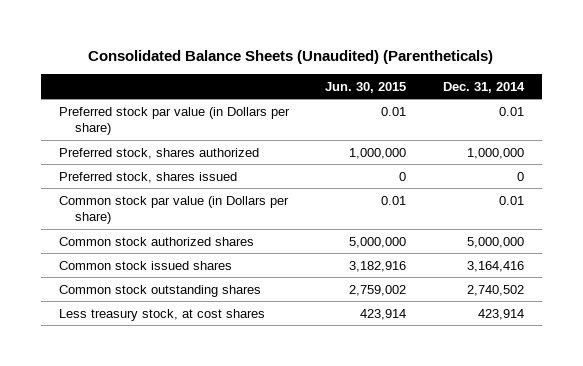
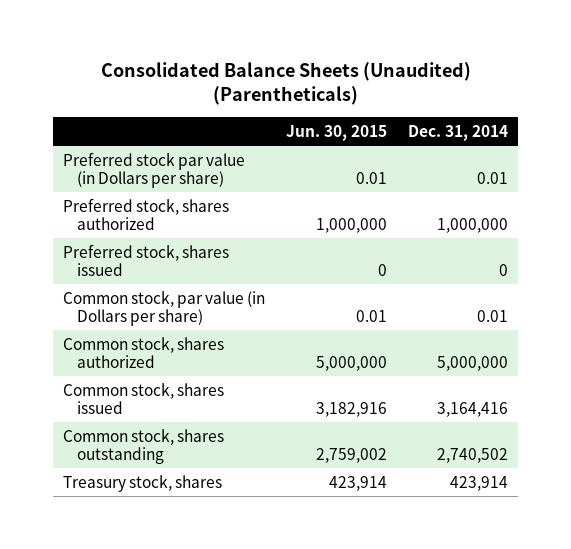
[58,195,289,225] Common stock par value (in Dollars per share) -> [63,290,266,327] Common stock, par value (in Dollars per share)
[58,236,254,246] Common stock authorized shares -> [63,336,225,369] Common stock, shares authorized
[58,260,232,270] Common stock issued shares -> [63,382,225,415] Common stock, shares issued
[58,284,261,297] Common stock outstanding shares -> [63,428,225,465] Common stock, shares outstanding
[58,308,265,321] Less treasury stock, at cost shares -> [63,474,223,492] Treasury stock, shares

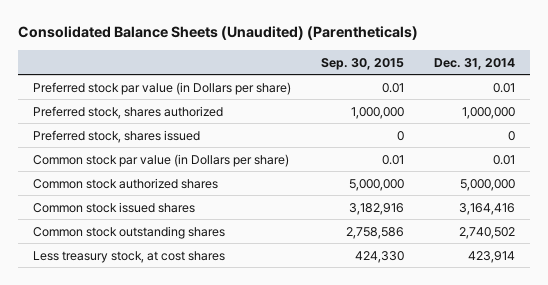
[286,124,388,141] Jun. 30, 2015 -> none
none -> [321,57,405,70] Sep. 30, 2015
[63,290,266,327] Common stock, par value (in Dollars per share) -> [33,153,290,167] Common stock par value (in Dollars per share)
[63,336,225,369] Common stock, shares authorized -> [33,177,219,189] Common stock authorized shares
[63,382,225,415] Common stock, shares issued -> [33,201,196,213] Common stock issued shares
[63,428,225,465] Common stock, shares outstanding -> [33,225,226,239] Common stock outstanding shares
[63,474,223,492] Treasury stock, shares -> [33,250,226,263] Less treasury stock, at cost shares

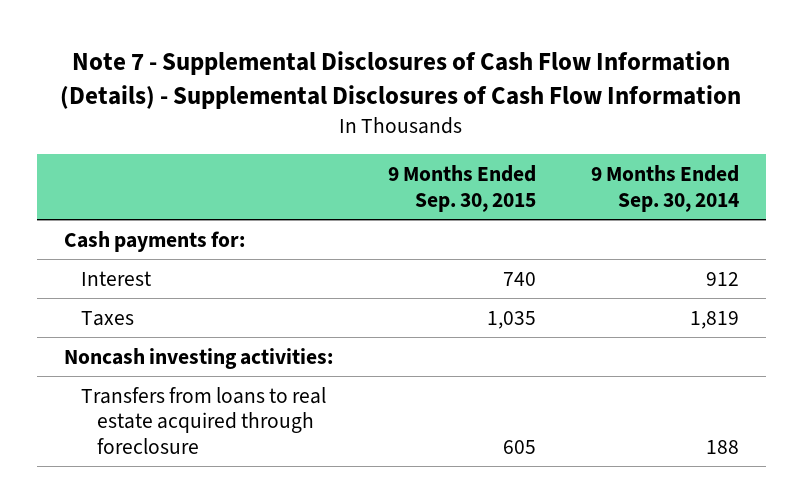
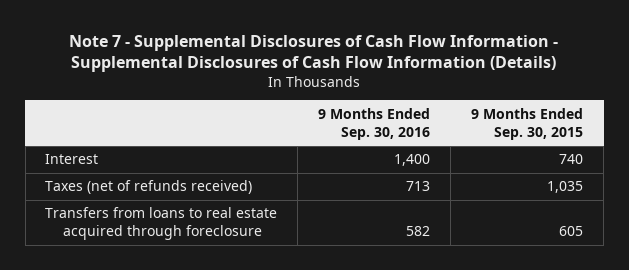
[60,51,742,109] Note 7 - Supplemental Disclosures of Cash Flow Information (Details) - Supplemental Disclosures of Cash Flow Information -> [69,34,559,72] Note 7 - Supplemental Disclosures of Cash Flow Information - Supplemental Disclosures of Cash Flow Information (Details)
[590,165,739,212] 9 Months Ended Sep. 30, 2014 -> none
none -> [318,107,431,140] 9 Months Ended Sep. 30, 2016
[64,230,246,252] Cash payments for: -> none
[64,347,334,369] Noncash investing activities: -> none
[80,310,134,326] Taxes -> [45,180,253,195] Taxes (net of refunds received)

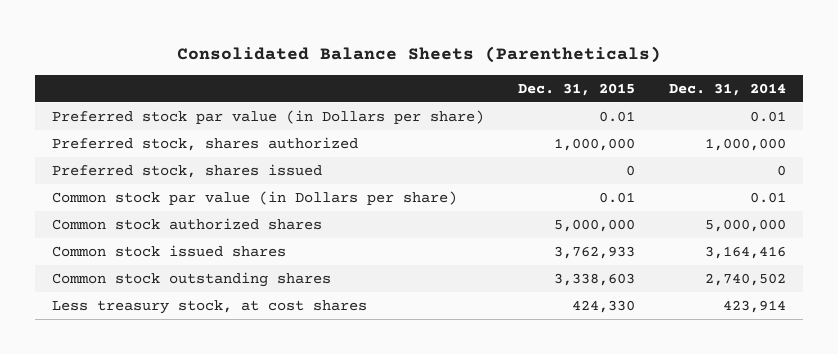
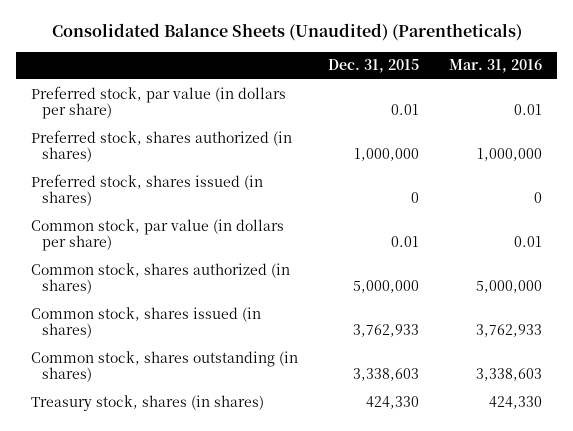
[177,46,662,64] Consolidated Balance Sheets (Parentheticals) -> [51,23,522,42] Consolidated Balance Sheets (Unaudited) (Parentheticals)
[668,82,786,96] Dec. 31, 2014 -> none
none -> [449,59,543,74] Mar. 31, 2016
[52,109,485,124] Preferred stock par value (in Dollars per share) -> [30,85,286,120] Preferred stock, par value (in dollars per share)
[52,136,359,151] Preferred stock, shares authorized -> [30,129,292,163] Preferred stock, shares authorized (in shares)
[52,163,323,178] Preferred stock, shares issued -> [30,173,263,207] Preferred stock, shares issued (in shares)
[52,190,458,205] Common stock par value (in Dollars per share) -> [30,218,284,252] Common stock, par value (in dollars per share)
[52,217,323,230] Common stock authorized shares -> [30,262,290,295] Common stock, shares authorized (in shares)
[52,244,287,257] Common stock issued shares -> [30,306,261,339] Common stock, shares issued (in shares)
[52,271,332,287] Common stock outstanding shares -> [30,350,298,383] Common stock, shares outstanding (in shares)
[52,299,368,314] Less treasury stock, at cost shares -> [30,394,264,411] Treasury stock, shares (in shares)

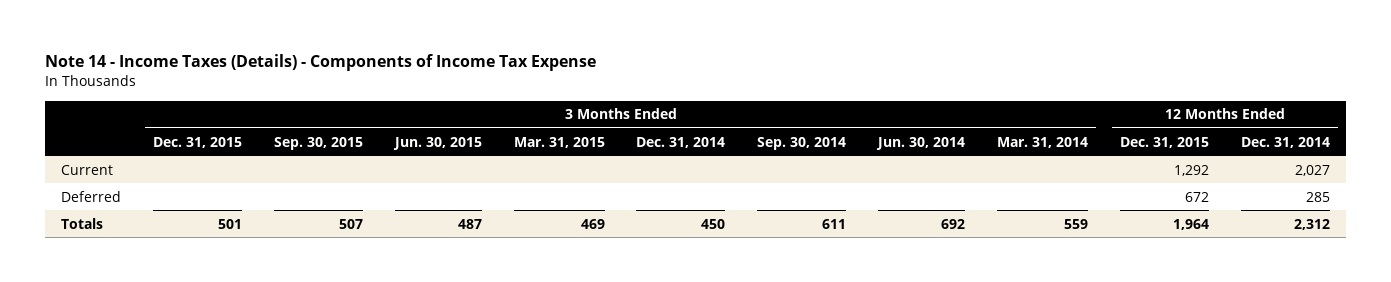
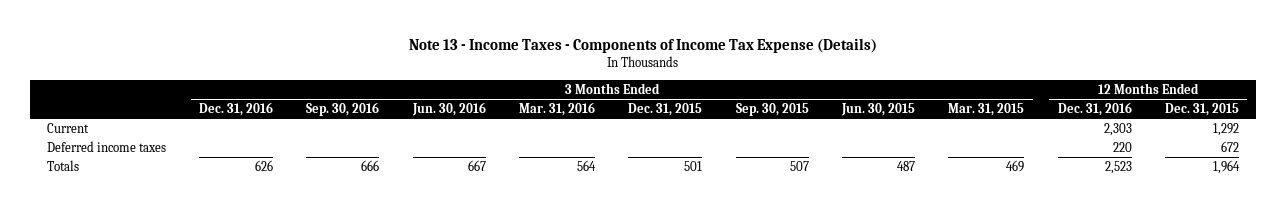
[45,54,597,72] Note 14 - Income Taxes (Details) - Components of Income Tax Expense -> [408,37,877,53] Note 13 - Income Taxes - Components of Income Tax Expense (Details)
[636,136,726,148] Dec. 31, 2014 -> none
[757,136,847,150] Sep. 30, 2014 -> none
[876,136,966,150] Jun. 30, 2014 -> none
[996,136,1088,148] Mar. 31, 2014 -> none
[1240,136,1330,148] Dec. 31, 2014 -> none
none -> [199,102,274,117] Dec. 31, 2016
none -> [306,102,380,117] Sep. 30, 2016
none -> [411,102,486,117] Jun. 30, 2016
none -> [519,102,596,117] Mar. 31, 2016
none -> [1057,102,1132,117] Dec. 31, 2016
[61,190,122,202] Deferred -> [46,140,166,152] Deferred income taxes

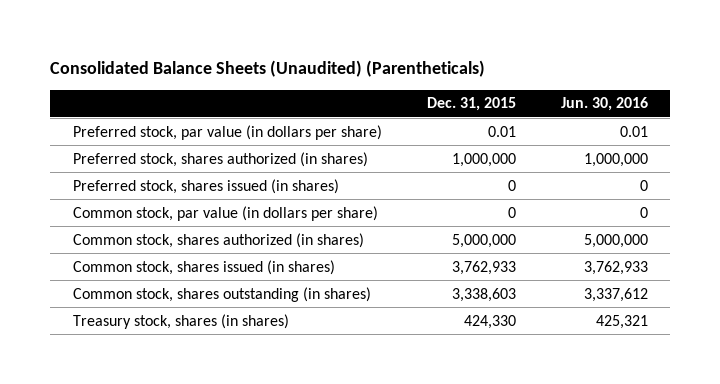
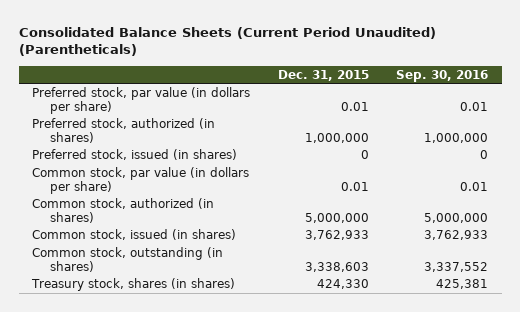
[50,60,486,78] Consolidated Balance Sheets (Unaudited) (Parentheticals) -> [18,26,436,57] Consolidated Balance Sheets (Current Period Unaudited) (Parentheticals)
[560,97,648,112] Jun. 30, 2016 -> none
none -> [395,69,488,82] Sep. 30, 2016
[72,151,368,167] Preferred stock, shares authorized (in shares) -> [32,117,216,143] Preferred stock, authorized (in shares)
[72,178,339,194] Preferred stock, shares issued (in shares) -> [32,148,238,160] Preferred stock, issued (in shares)
[507,206,516,218] 0 -> [340,181,369,191] 0.01
[72,232,364,248] Common stock, shares authorized (in shares) -> [32,197,215,223] Common stock, authorized (in shares)
[72,259,335,275] Common stock, shares issued (in shares) -> [32,228,237,240] Common stock, issued (in shares)
[72,286,371,302] Common stock, shares outstanding (in shares) -> [32,246,224,272] Common stock, outstanding (in shares)

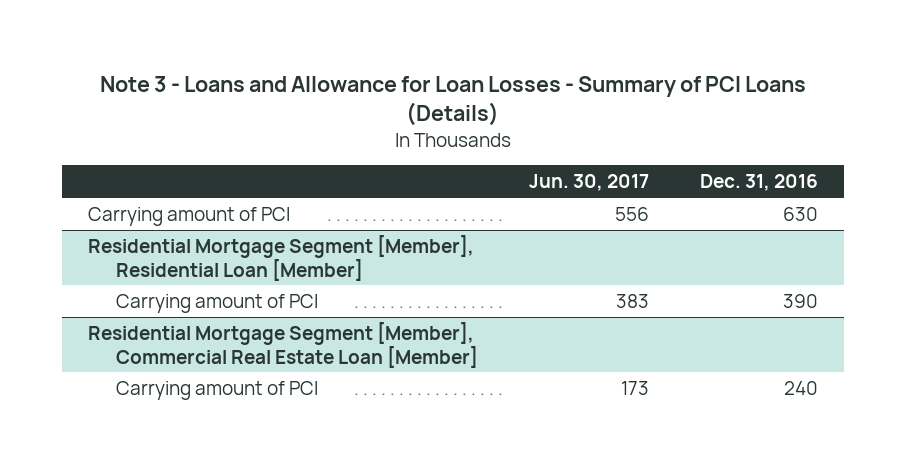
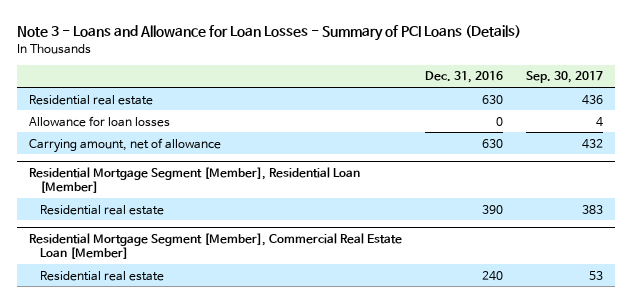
[529,174,650,192] Jun. 30, 2017 -> none
none -> [526,71,604,84] Sep. 30, 2017
[87,206,290,226] Carrying amount of PCI -> [28,94,153,105] Residential real estate
none -> [28,115,170,127] Allowance for loan losses
none -> [28,137,221,153] Carrying amount, net of allowance
[115,293,318,313] Carrying amount of PCI -> [40,204,165,215] Residential real estate
[115,380,318,400] Carrying amount of PCI -> [40,270,165,281] Residential real estate

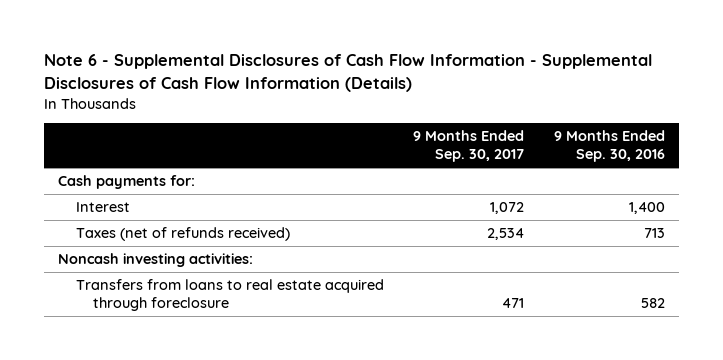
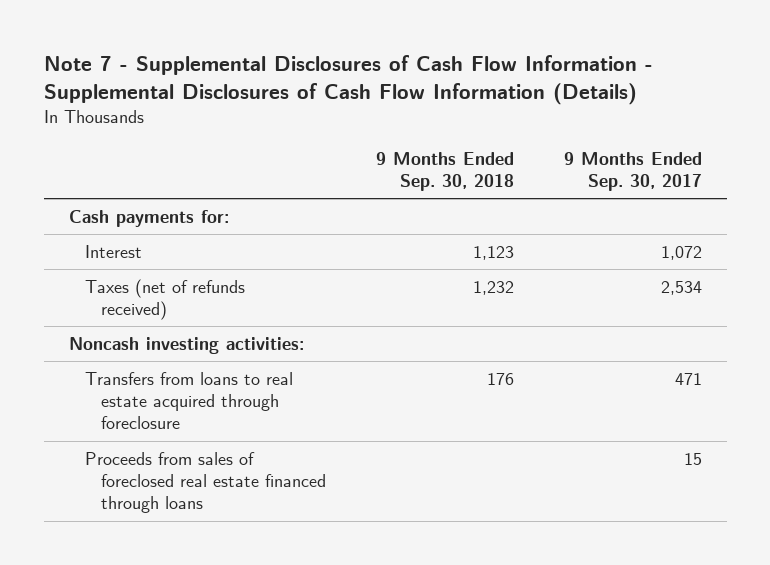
[43,54,652,92] Note 6 - Supplemental Disclosures of Cash Flow Information - Supplemental Disclosures of Cash Flow Information (Details) -> [43,55,653,106] Note 7 - Supplemental Disclosures of Cash Flow Information - Supplemental Disclosures of Cash Flow Information (Details)
[553,130,665,163] 9 Months Ended Sep. 30, 2016 -> none
none -> [375,151,514,192] 9 Months Ended Sep. 30, 2018
none -> [84,451,326,514] Proceeds from sales of foreclosed real estate financed through loans

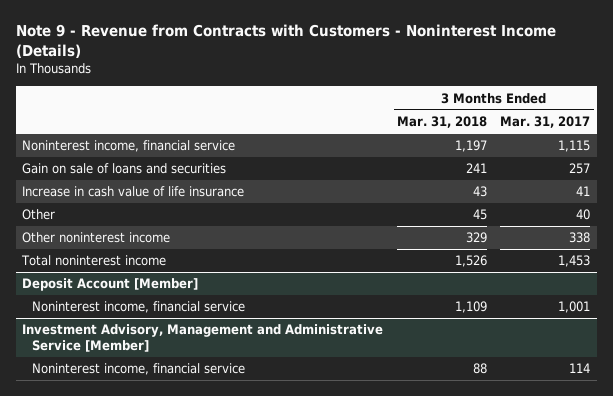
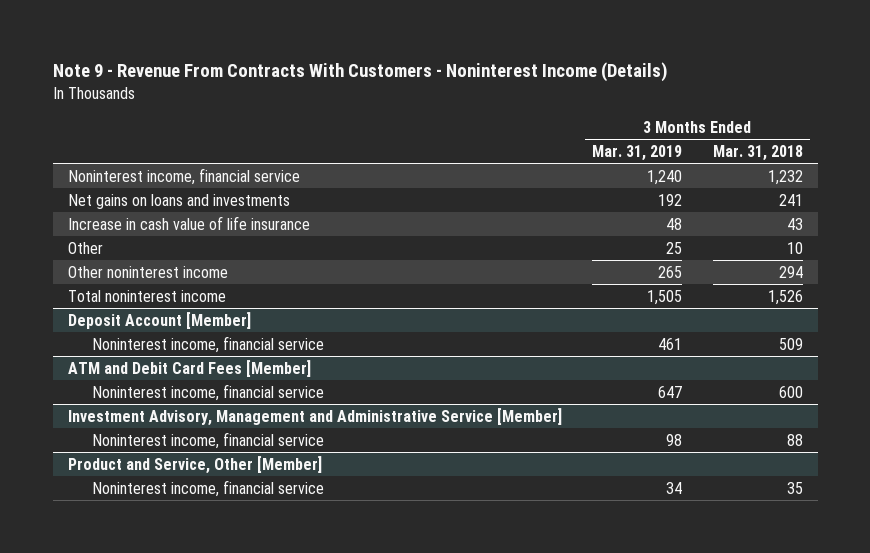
[15,23,556,58] Note 9 - Revenue from Contracts with Customers - Noninterest Income (Details) -> [52,62,668,83] Note 9 - Revenue From Contracts With Customers - Noninterest Income (Details)
[500,116,591,129] Mar. 31, 2017 -> none
none -> [592,144,683,161] Mar. 31, 2019
[454,140,487,153] 1,197 -> [767,169,803,185] 1,232
[22,163,227,175] Gain on sale of loans and securities -> [67,193,290,209] Net gains on loans and investments
[472,209,487,221] 45 -> [786,241,803,254] 10
[465,232,487,244] 329 -> [778,265,803,278] 294
[454,301,487,314] 1,109 -> [778,337,803,350] 509
none -> [67,359,311,377] ATM and Debit Card Fees [Member]
none -> [91,383,324,401] Noninterest income, financial service
none -> [67,455,322,474] Product and Service, Other [Member]
none -> [91,479,324,497] Noninterest income, financial service

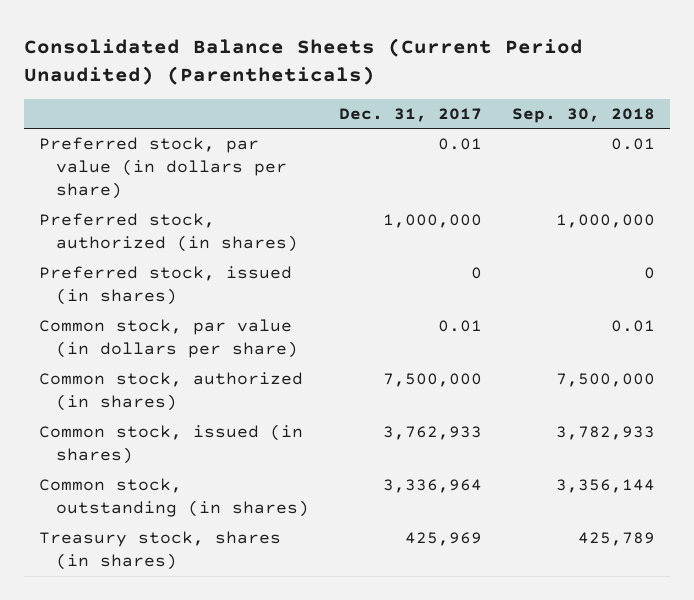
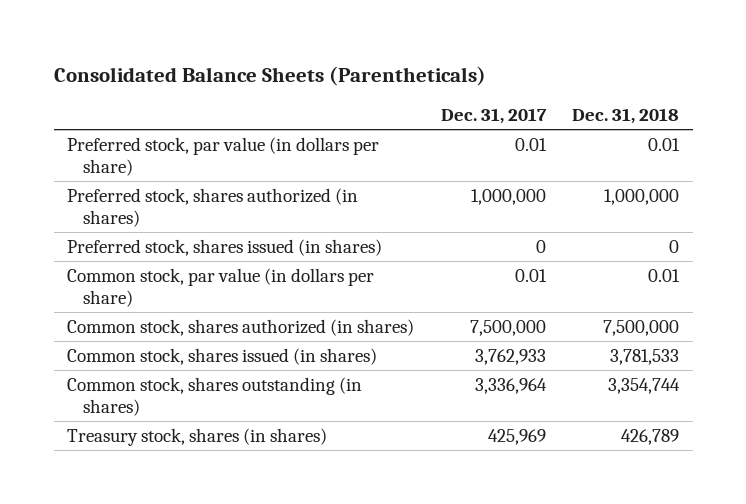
[24,37,584,85] Consolidated Balance Sheets (Current Period Unaudited) (Parentheticals) -> [53,66,486,87] Consolidated Balance Sheets (Parentheticals)
[512,107,656,123] Sep. 30, 2018 -> none
none -> [572,108,680,125] Dec. 31, 2018
[39,213,299,253] Preferred stock, authorized (in shares) -> [67,187,359,228] Preferred stock, shares authorized (in shares)
[39,266,293,306] Preferred stock, issued (in shares) -> [67,238,383,256] Preferred stock, shares issued (in shares)
[39,372,304,412] Common stock, authorized (in shares) -> [67,318,415,336] Common stock, shares authorized (in shares)
[39,424,304,465] Common stock, issued (in shares) -> [67,347,378,365] Common stock, shares issued (in shares)
[39,478,310,518] Common stock, outstanding (in shares) -> [67,376,363,417] Common stock, shares outstanding (in shares)

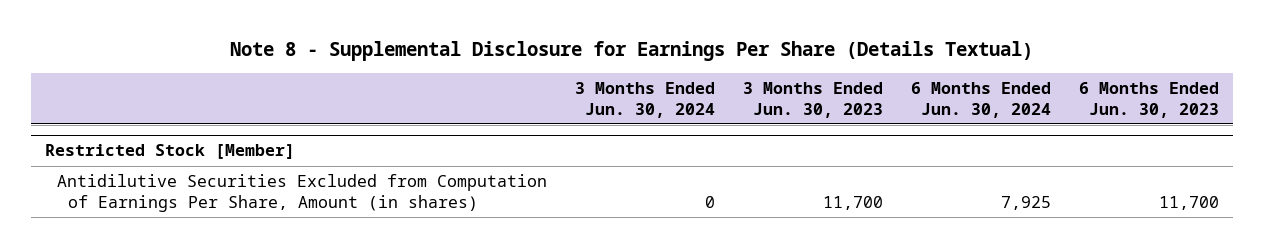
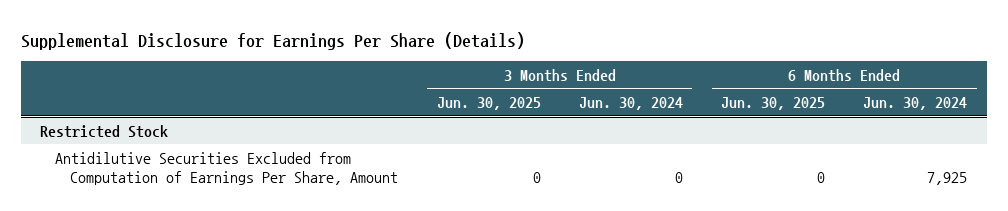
[230,41,1034,62] Note 8 - Supplemental Disclosure for Earnings Per Share (Details Textual) -> [21,31,526,50] Supplemental Disclosure for Earnings Per Share (Details)
[742,82,883,118] 3 Months Ended Jun. 30, 2023 -> none
[1079,82,1220,118] 6 Months Ended Jun. 30, 2023 -> none
none -> [436,97,541,111] Jun. 30, 2025
none -> [721,97,826,111] Jun. 30, 2025
[44,144,295,160] Restricted Stock [Member] -> [40,124,169,138] Restricted Stock
[56,174,547,212] Antidilutive Securities Excluded from Computation of Earnings Per Share, Amount (in shares) -> [55,151,399,185] Antidilutive Securities Excluded from Computation of Earnings Per Share, Amount

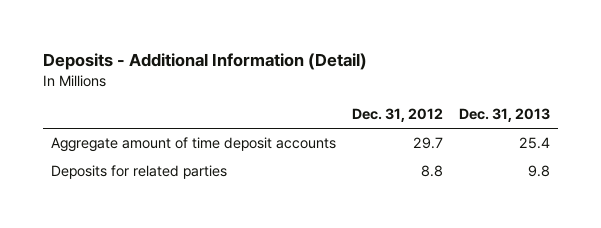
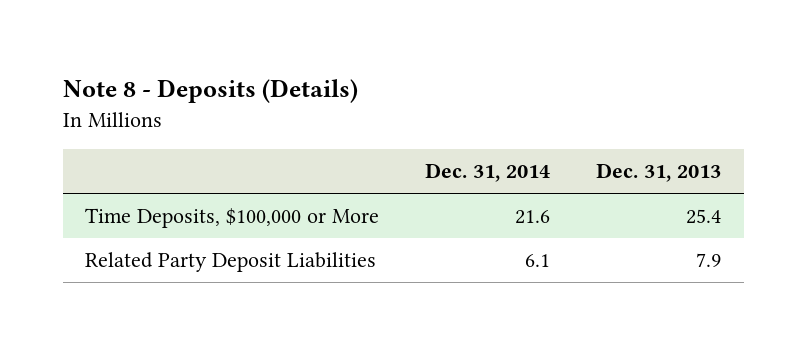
[43,52,368,70] Deposits - Additional Information (Detail) -> [62,78,358,103] Note 8 - Deposits (Details)
[352,108,444,123] Dec. 31, 2012 -> none
none -> [425,163,551,183] Dec. 31, 2014
[51,137,337,153] Aggregate amount of time deposit accounts -> [85,208,380,229] Time Deposits, $100,000 or More
[51,165,228,180] Deposits for related parties -> [85,252,377,273] Related Party Deposit Liabilities
[527,165,550,178] 9.8 -> [696,253,722,268] 7.9

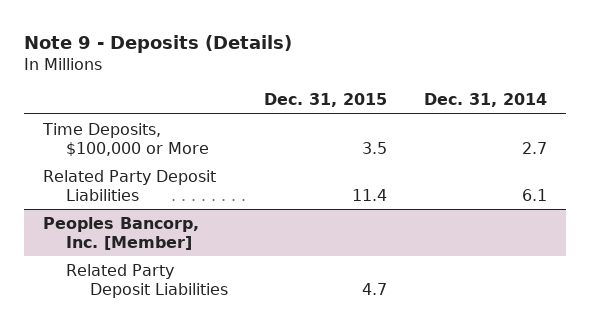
[62,78,358,103] Note 8 - Deposits (Details) -> [24,34,293,53] Note 9 - Deposits (Details)
[596,163,722,183] Dec. 31, 2013 -> none
none -> [264,93,388,108] Dec. 31, 2015
[515,210,551,225] 21.6 -> [522,141,548,154] 2.7
none -> [42,216,199,250] Peoples Bancorp, Inc. [Member]
none -> [66,263,228,298] Related Party Deposit Liabilities

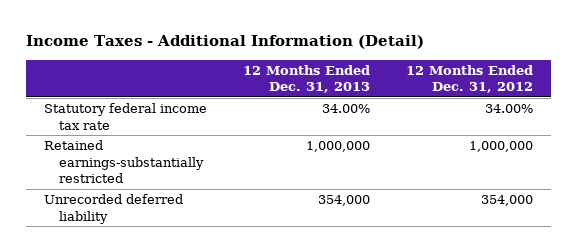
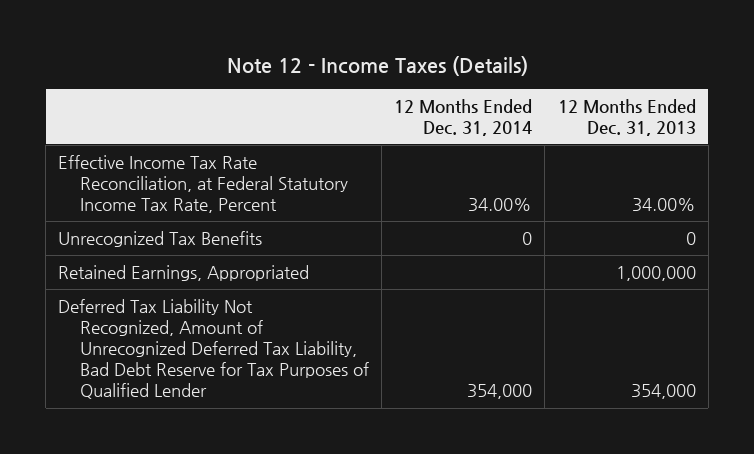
[25,35,424,50] Income Taxes - Additional Information (Detail) -> [226,55,528,76] Note 12 - Income Taxes (Details)
[405,64,533,94] 12 Months Ended Dec. 31, 2012 -> none
none -> [394,98,533,136] 12 Months Ended Dec. 31, 2014
[43,103,207,130] Statutory federal income tax rate -> [58,154,349,214] Effective Income Tax Rate Reconciliation, at Federal Statutory Income Tax Rate, Percent
none -> [58,230,263,247] Unrecognized Tax Benefits
[43,140,205,183] Retained earnings-substantially restricted -> [58,264,310,281] Retained Earnings, Appropriated
[43,194,183,224] Unrecorded deferred liability -> [58,298,370,400] Deferred Tax Liability Not Recognized, Amount of Unrecognized Deferred Tax Liability, Bad Debt Reserve for Tax Purposes of Qualified Lender

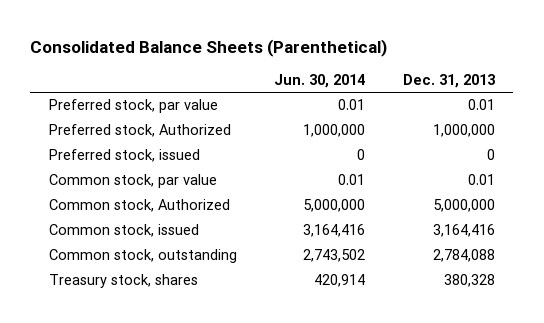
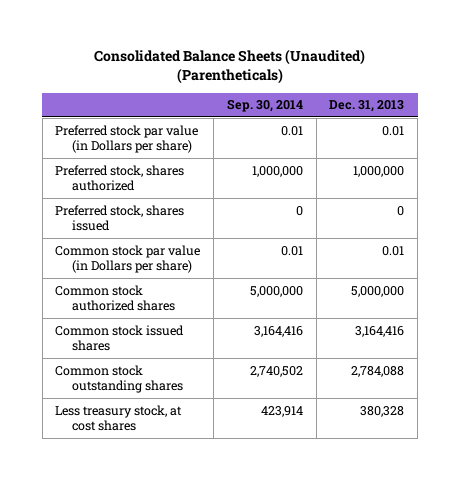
[30,39,388,58] Consolidated Balance Sheets (Parenthetical) -> [93,49,365,85] Consolidated Balance Sheets (Unaudited) (Parentheticals)
[274,74,366,89] Jun. 30, 2014 -> none
none -> [226,99,303,113] Sep. 30, 2014
[49,99,219,114] Preferred stock, par value -> [55,124,199,154] Preferred stock par value (in Dollars per share)
[49,124,232,138] Preferred stock, Authorized -> [55,164,185,192] Preferred stock, shares authorized
[49,149,201,163] Preferred stock, issued -> [55,204,185,232] Preferred stock, shares issued
[49,174,218,189] Common stock, par value -> [55,244,201,274] Common stock par value (in Dollars per share)
[49,199,231,213] Common stock, Authorized -> [55,284,175,312] Common stock authorized shares
[49,224,200,238] Common stock, issued -> [55,324,185,352] Common stock issued shares
[49,249,238,264] Common stock, outstanding -> [55,364,183,394] Common stock outstanding shares
[49,274,199,289] Treasury stock, shares -> [55,404,183,432] Less treasury stock, at cost shares

